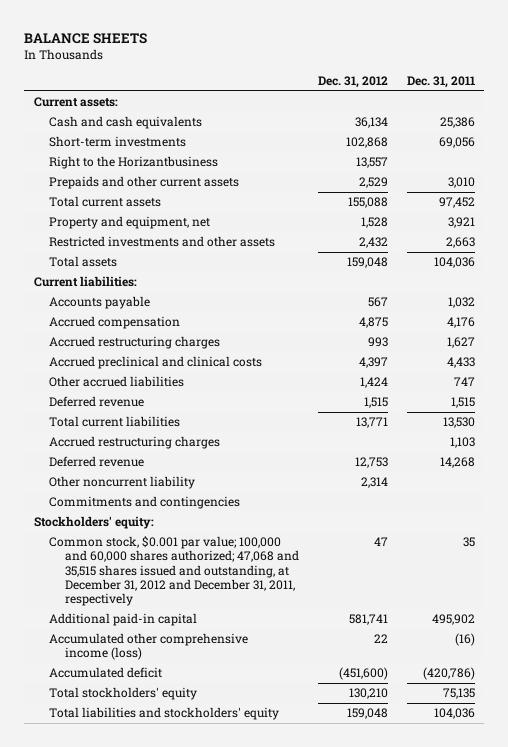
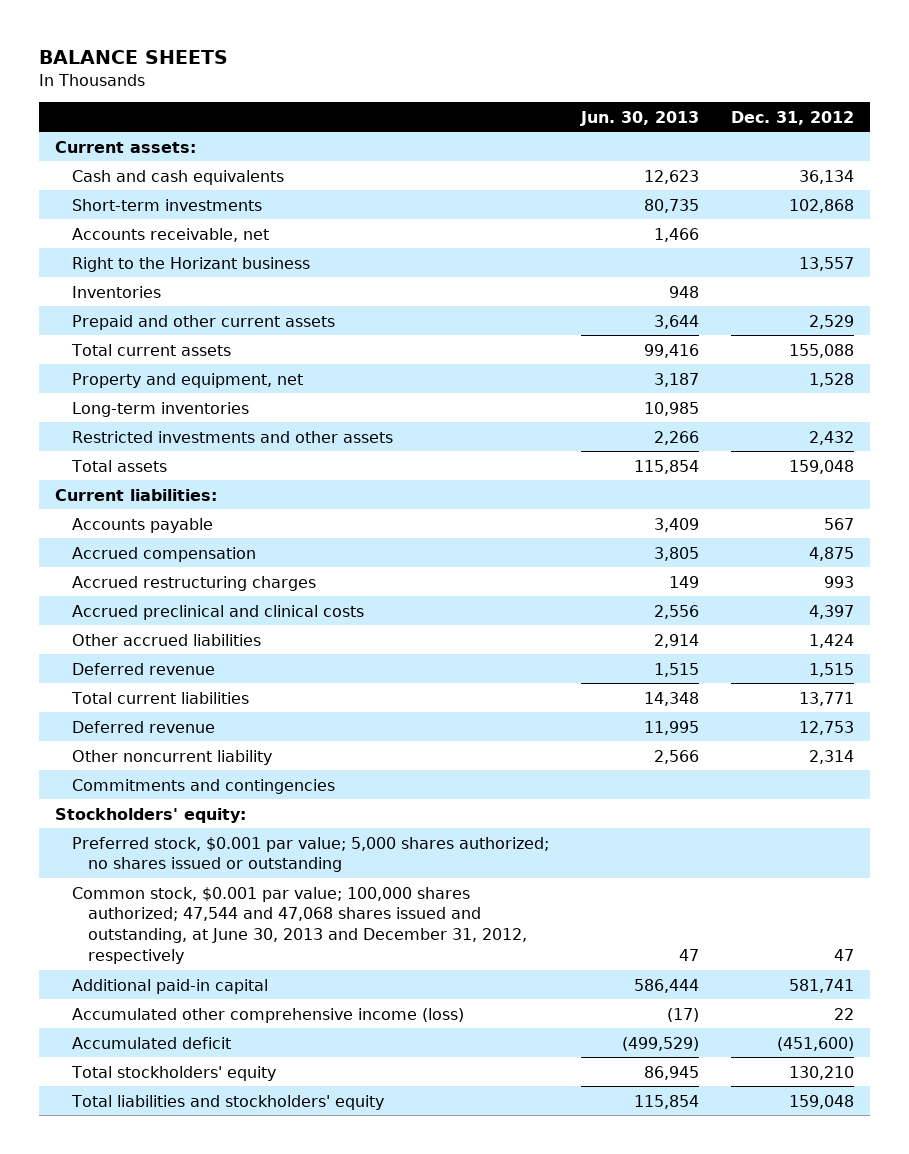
[406,75,475,88] Dec. 31, 2011 -> none
none -> [579,110,699,126] Jun. 30, 2013
none -> [71,227,269,242] Accounts receivable, net
[49,156,219,170] Right to the Horizantbusiness -> [71,256,310,272] Right to the Horizant business
none -> [71,285,161,298] Inventories
[49,176,240,190] Prepaids and other current assets -> [71,314,335,330] Prepaid and other current assets
none -> [71,401,249,417] Long-term inventories
[49,436,221,450] Accrued restructuring charges -> none
none -> [71,836,549,873] Preferred stock, $0.001 par value; 5,000 shares authorized; no shares issued or outstanding
[49,536,299,606] Common stock, $0.001 par value; 100,000 and 60,000 shares authorized; 47,068 and 35,515 shares issued and outstanding, at December 31, 2012 and December 31, 2011, respectively -> [71,886,528,964] Common stock, $0.001 par value; 100,000 shares authorized; 47,544 and 47,068 shares issued and outstanding, at June 30, 2013 and December 31, 2012, respectively

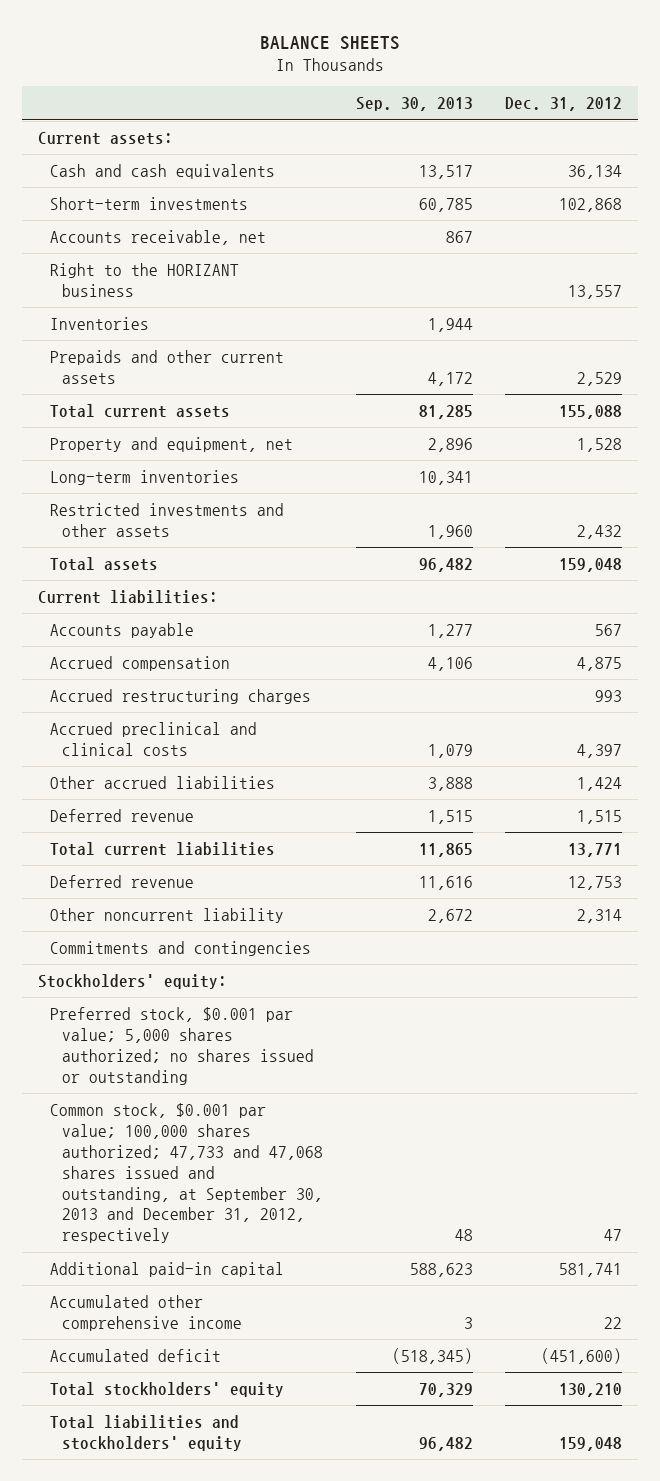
[579,110,699,126] Jun. 30, 2013 -> none
none -> [355,97,473,112] Sep. 30, 2013
[71,256,310,272] Right to the Horizant business -> [50,262,240,297] Right to the HORIZANT business
[71,314,335,330] Prepaid and other current assets -> [50,349,285,384] Prepaids and other current assets
[71,886,528,964] Common stock, $0.001 par value; 100,000 shares authorized; 47,544 and 47,068 shares issued and outstanding, at June 30, 2013 and December 31, 2012, respectively -> [50,1102,324,1244] Common stock, $0.001 par value; 100,000 shares authorized; 47,733 and 47,068 shares issued and outstanding, at September 30, 2013 and December 31, 2012, respectively
[71,1007,464,1023] Accumulated other comprehensive income (loss) -> [50,1294,243,1331] Accumulated other comprehensive income

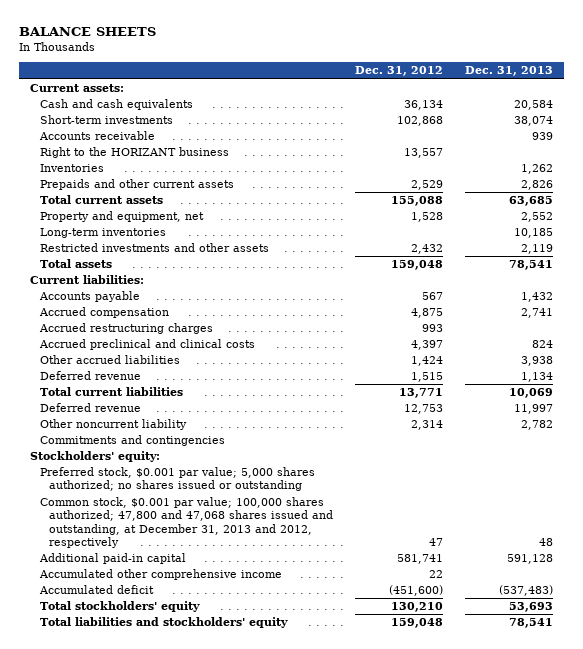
[355,97,473,112] Sep. 30, 2013 -> none
none -> [464,66,553,77] Dec. 31, 2013
[50,229,267,245] Accounts receivable, net -> [38,131,155,141] Accounts receivable
[50,1102,324,1244] Common stock, $0.001 par value; 100,000 shares authorized; 47,733 and 47,068 shares issued and outstanding, at September 30, 2013 and December 31, 2012, respectively -> [39,497,334,548] Common stock, $0.001 par value; 100,000 shares authorized; 47,800 and 47,068 shares issued and outstanding, at December 31, 2013 and 2012, respectively

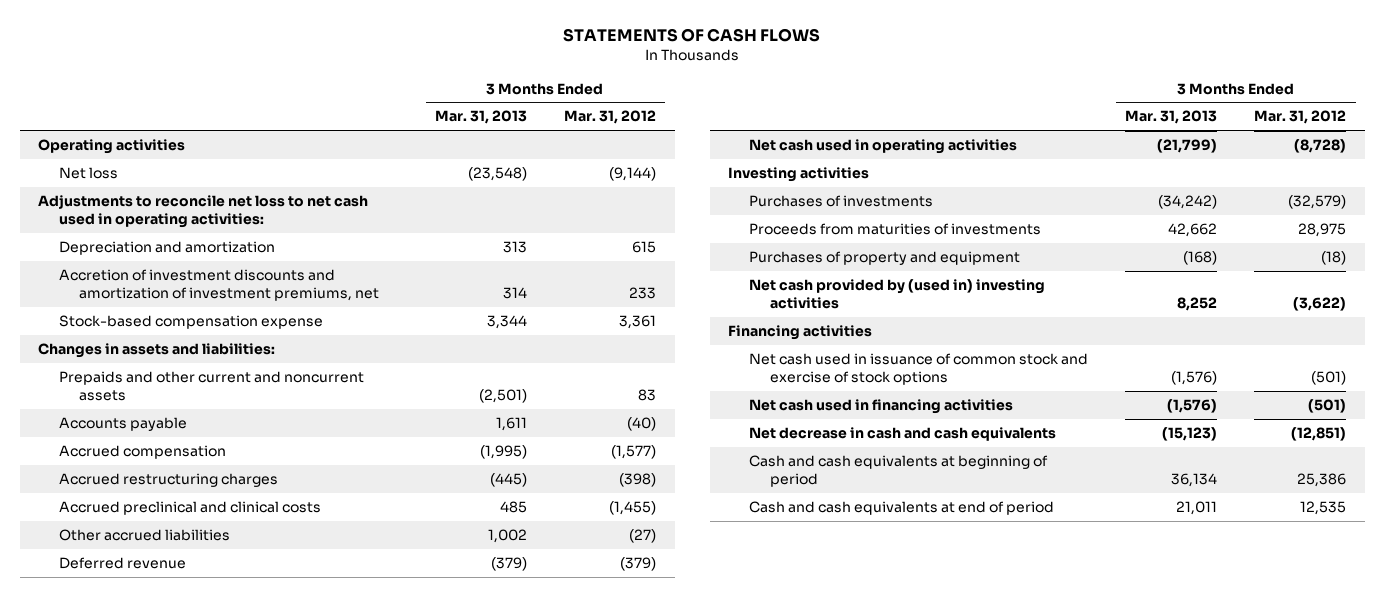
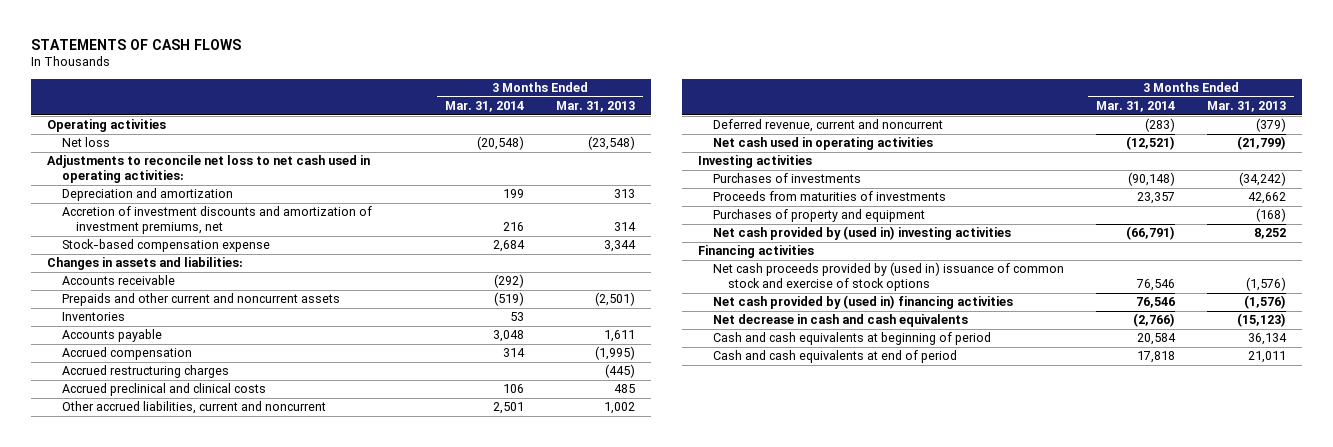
[564,110,657,125] Mar. 31, 2012 -> none
none -> [444,100,524,112] Mar. 31, 2014
none -> [61,275,175,286] Accounts receivable
none -> [61,312,125,322] Inventories
[58,529,230,542] Other accrued liabilities -> [61,401,326,415] Other accrued liabilities, current and noncurrent
[58,557,186,570] Deferred revenue -> [712,119,943,133] Deferred revenue, current and noncurrent
[749,353,1089,386] Net cash used in issuance of common stock and exercise of stock options -> [712,262,1064,292] Net cash proceeds provided by (used in) issuance of common stock and exercise of stock options
[749,399,1014,415] Net cash used in financing activities -> [712,295,1013,310] Net cash provided by (used in) financing activities

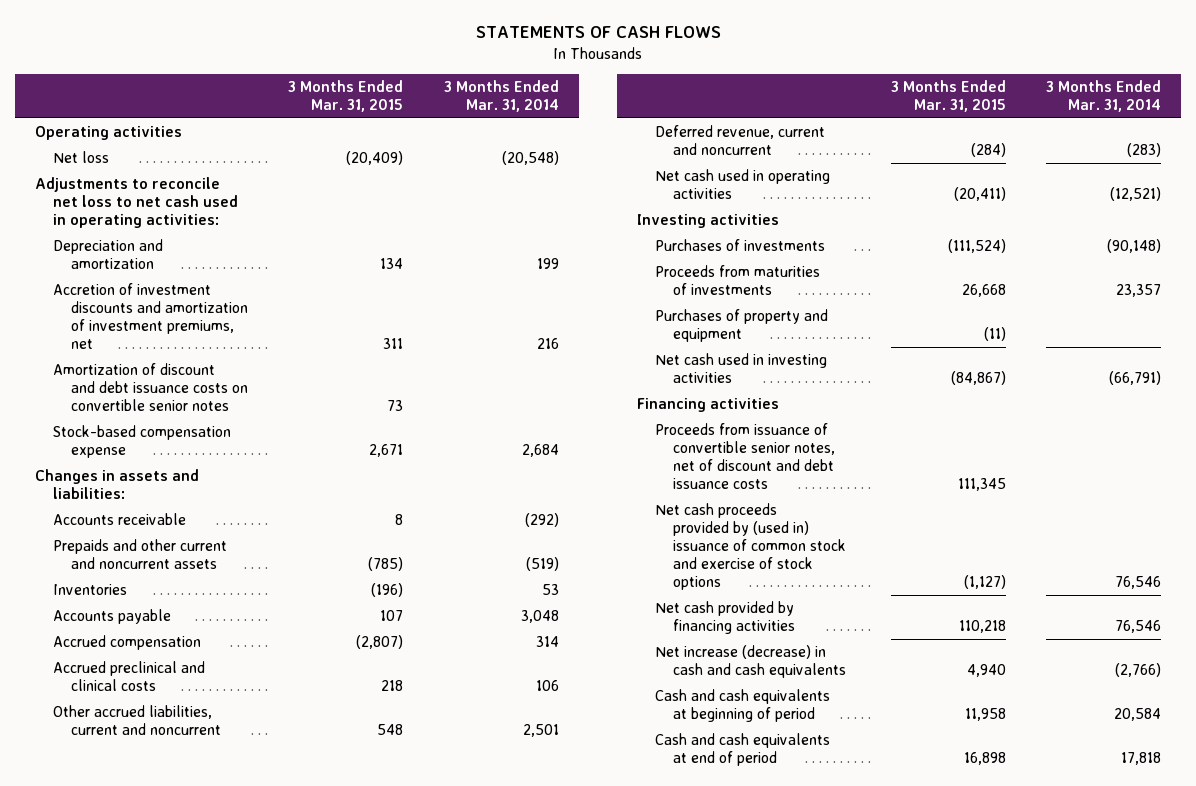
[556,100,636,112] Mar. 31, 2013 -> none
none -> [288,80,404,113] 3 Months Ended Mar. 31, 2015
none -> [52,363,249,412] Amortization of discount and debt issuance costs on convertible senior notes
[61,365,229,379] Accrued restructuring charges -> none
[712,226,1011,241] Net cash provided by (used in) investing activities -> [655,353,828,384] Net cash used in investing activities
none -> [655,423,836,490] Proceeds from issuance of convertible senior notes, net of discount and debt issuance costs
[712,295,1013,310] Net cash provided by (used in) financing activities -> [655,601,796,635] Net cash provided by financing activities
[712,314,968,328] Net decrease in cash and cash equivalents -> [655,645,847,679] Net increase (decrease) in cash and cash equivalents

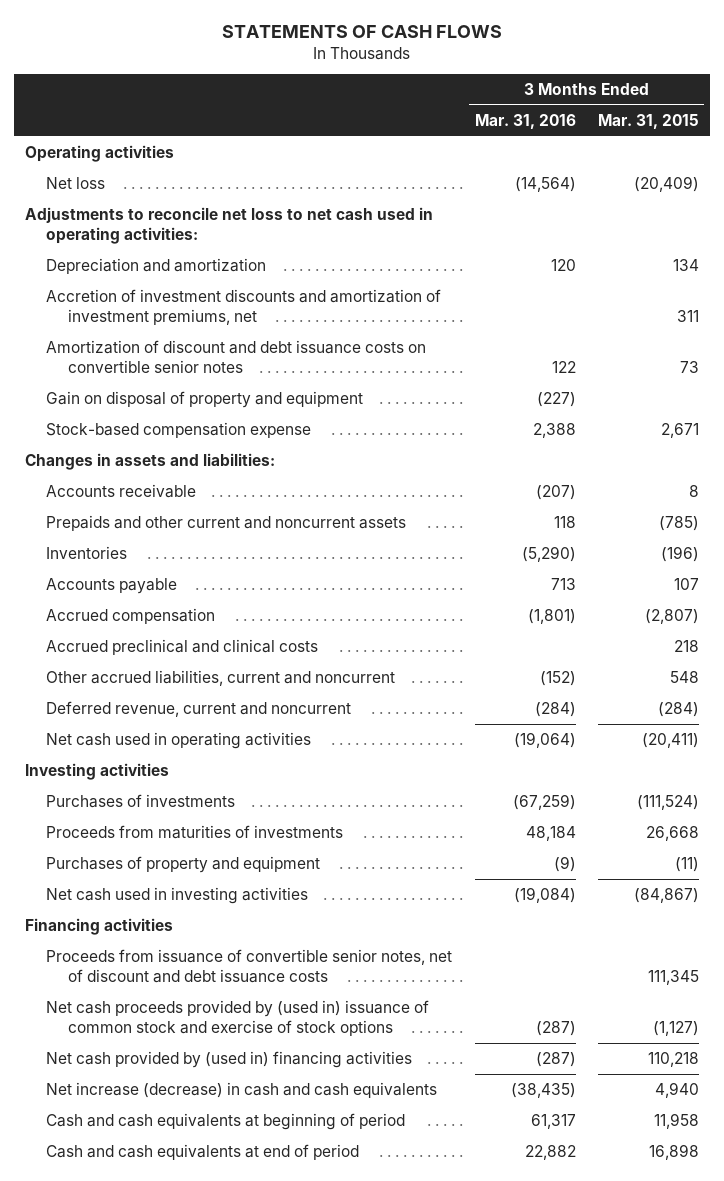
[443,80,559,113] 3 Months Ended Mar. 31, 2014 -> none
none -> [474,114,576,130] Mar. 31, 2016
none -> [46,391,364,409] Gain on disposal of property and equipment
[655,601,796,635] Net cash provided by financing activities -> [46,1051,413,1069] Net cash provided by (used in) financing activities

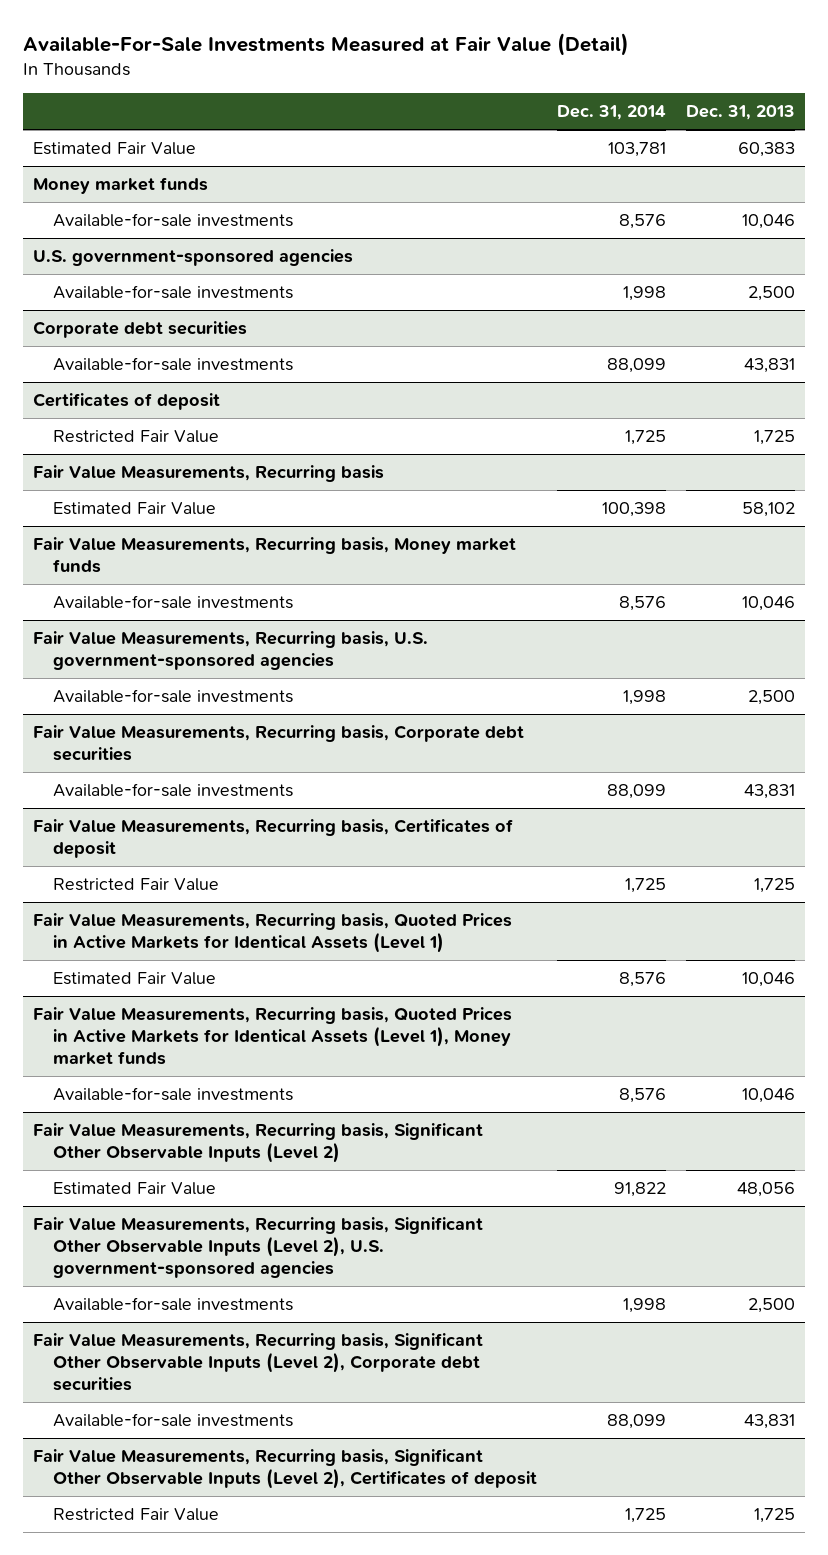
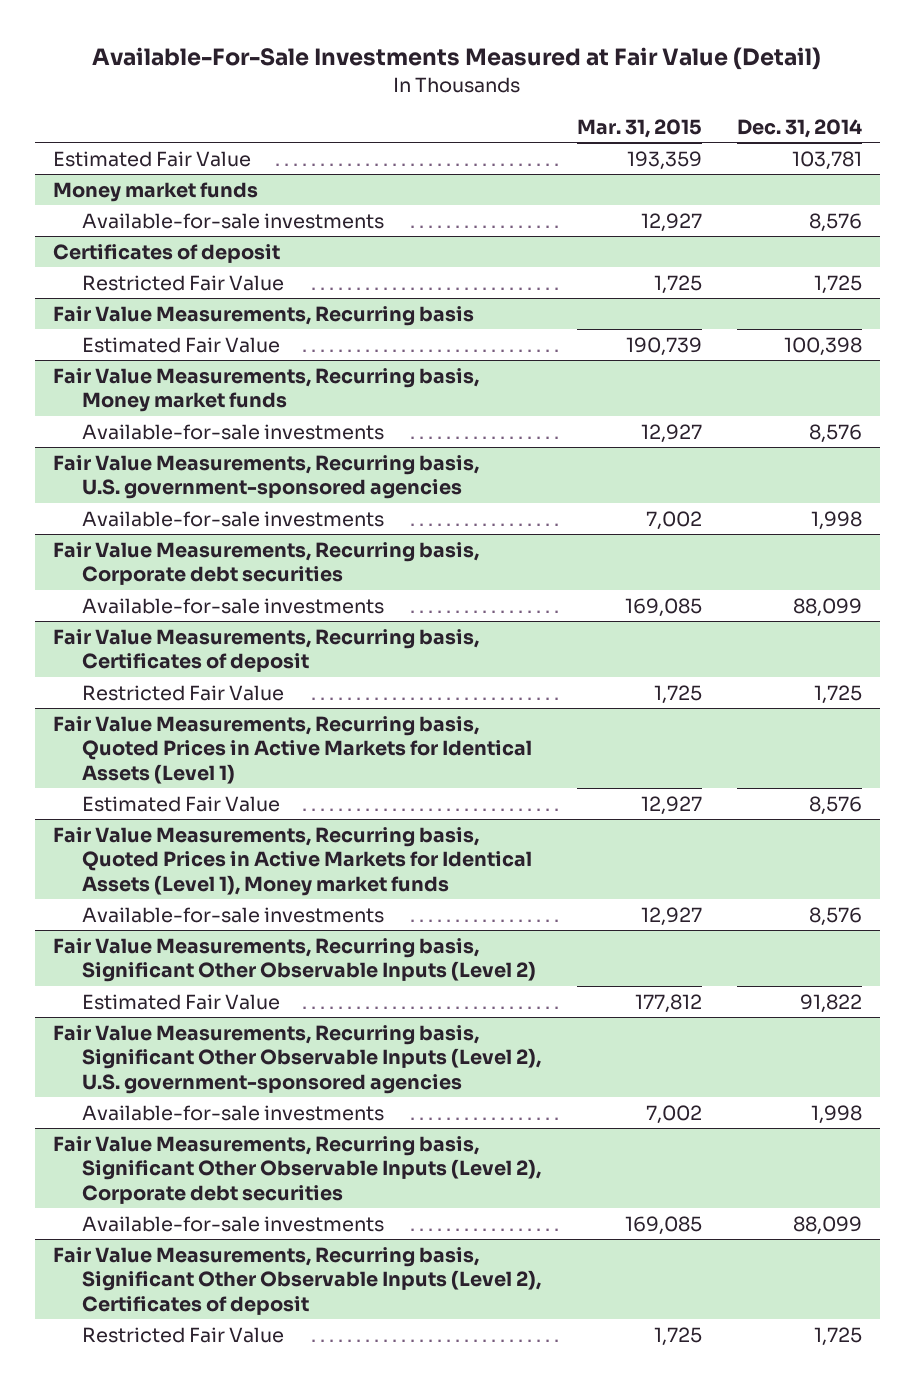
[685,105,795,121] Dec. 31, 2013 -> none
none -> [576,118,702,138] Mar. 31, 2015
[33,248,354,266] U.S. government-sponsored agencies -> none
[53,284,294,299] Available-for-sale investments -> none
[33,320,248,338] Corporate debt securities -> none
[53,356,294,371] Available-for-sale investments -> none

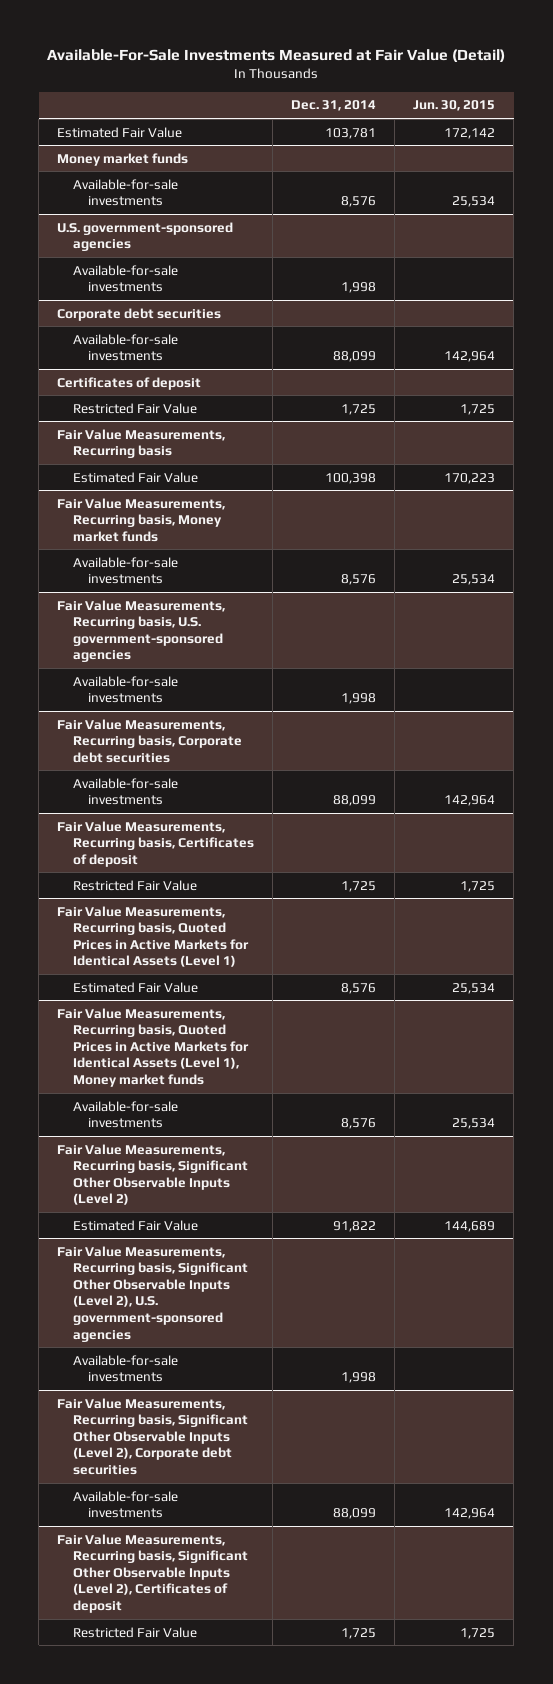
[576,118,702,138] Mar. 31, 2015 -> none
none -> [413,100,496,112] Jun. 30, 2015
none -> [57,221,234,252] U.S. government-sponsored agencies
none -> [72,264,178,293] Available-for-sale investments
none -> [57,307,222,321] Corporate debt securities
none -> [72,333,178,362] Available-for-sale investments

